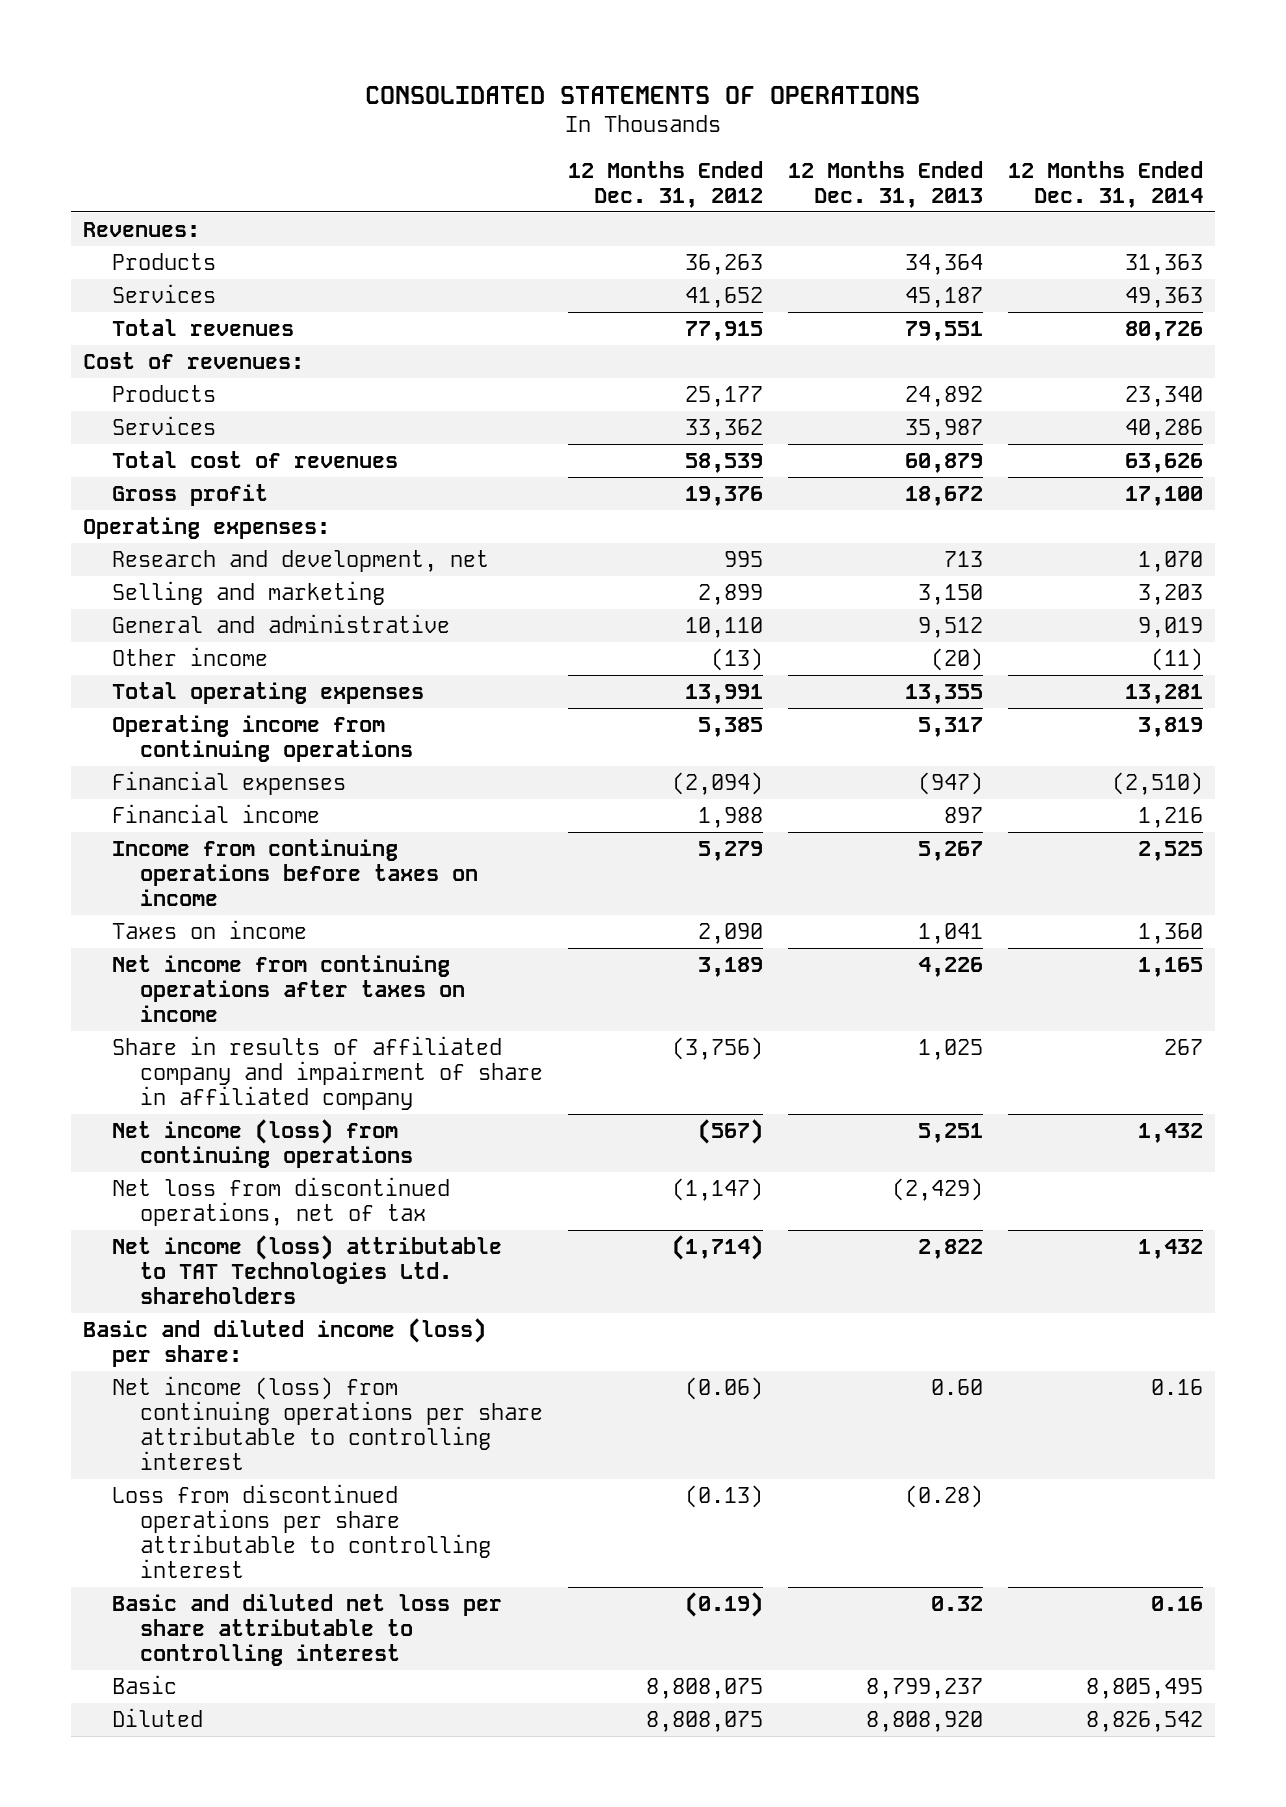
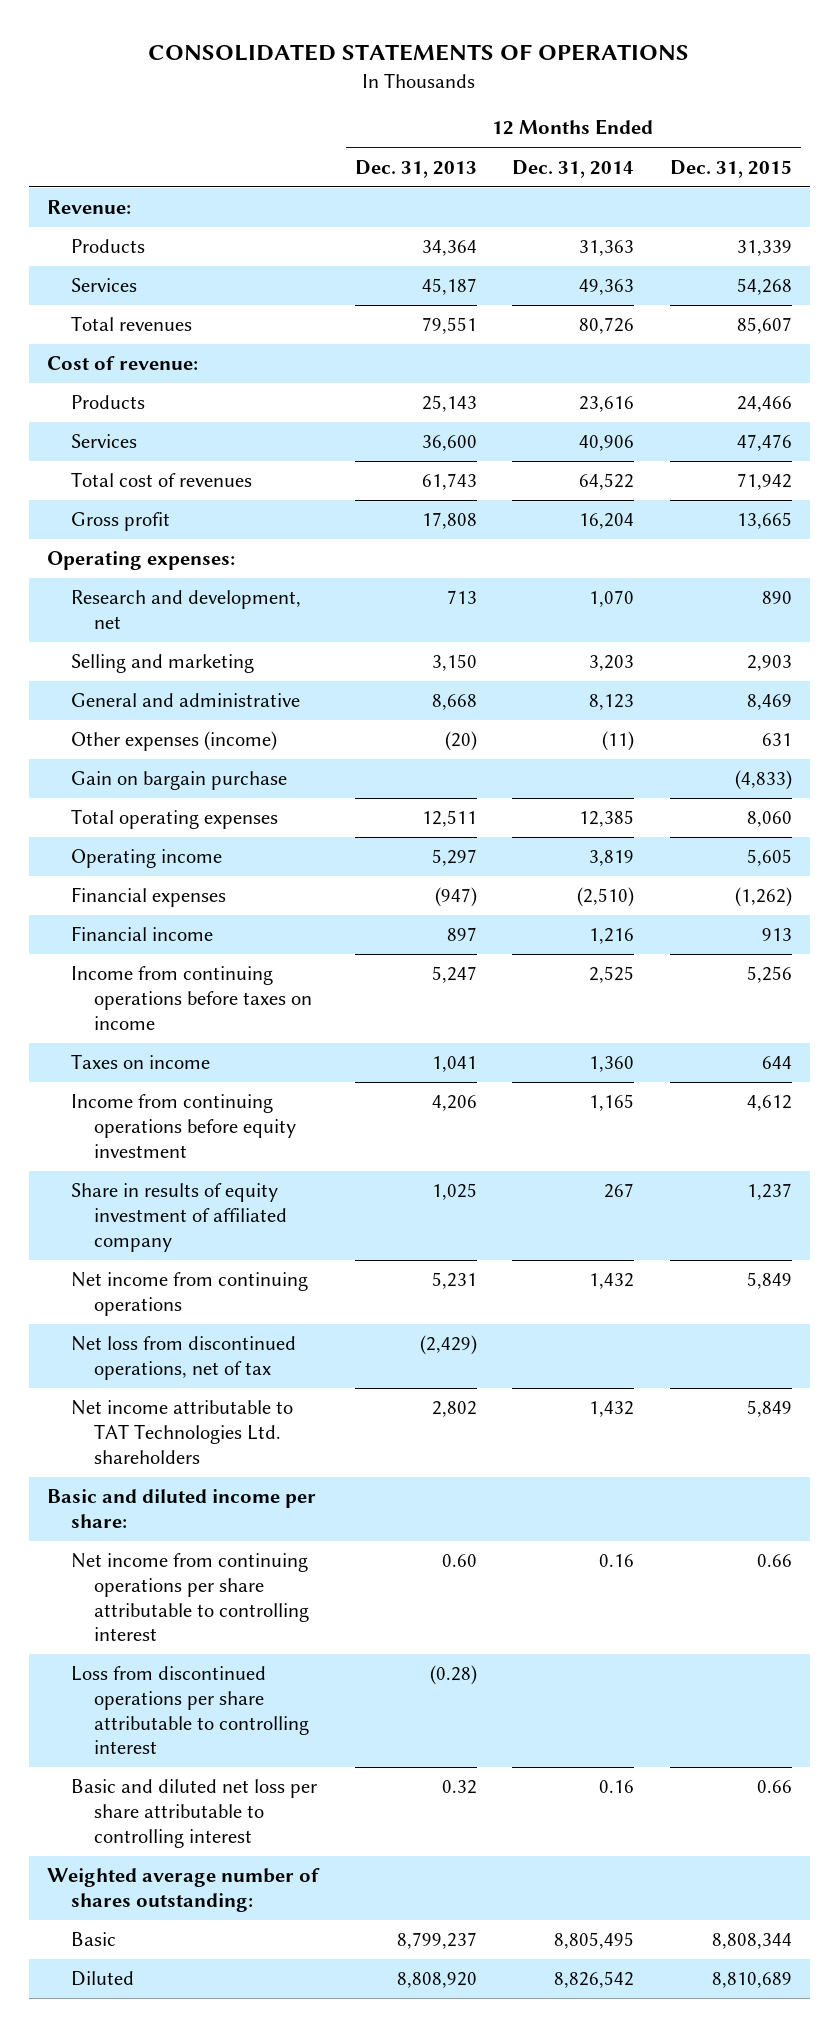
[568,160,764,208] 12 Months Ended Dec. 31, 2012 -> none
none -> [670,159,793,178] Dec. 31, 2015
[83,222,201,238] Revenues: -> [46,200,131,215] Revenue:
[83,352,305,370] Cost of revenues: -> [46,356,198,371] Cost of revenue:
[905,386,984,408] 24,892 -> [421,395,477,413] 25,143
[1125,386,1204,408] 23,340 -> [579,396,635,413] 23,616
[905,419,984,441] 35,987 -> [421,435,477,452] 36,600
[1125,419,1204,441] 40,286 -> [579,435,635,452] 40,906
[905,453,984,474] 60,879 -> [421,473,477,491] 61,743
[1125,453,1204,474] 63,626 -> [579,473,635,491] 64,522
[905,486,984,507] 18,672 -> [421,512,477,530] 17,808
[1125,486,1204,507] 17,100 -> [579,513,635,530] 16,204
[918,617,984,639] 9,512 -> [431,694,477,711] 8,668
[1138,617,1204,639] 9,019 -> [589,694,635,711] 8,123
[111,647,268,667] Other income -> [70,731,277,752] Other expenses (income)
none -> [70,771,287,791] Gain on bargain purchase
[905,684,984,705] 13,355 -> [421,810,477,828] 12,511
[1125,684,1204,705] 13,281 -> [579,810,635,828] 12,385
[111,715,414,762] Operating income from continuing operations -> [70,849,222,869] Operating income
[918,717,984,738] 5,317 -> [431,849,477,867] 5,297
[918,841,984,862] 5,267 -> [431,966,477,984] 5,247
[111,955,466,1022] Net income from continuing operations after taxes on income -> [70,1094,297,1158] Income from continuing operations before equity investment
[918,957,984,978] 4,226 -> [431,1095,477,1112] 4,206
[111,1036,544,1110] Share in results of affiliated company and impairment of share in affiliated company -> [70,1183,288,1252] Share in results of equity investment of affiliated company
[111,1119,414,1168] Net income (loss) from continuing operations -> [70,1272,308,1316] Net income from continuing operations
[918,1123,984,1144] 5,251 -> [431,1272,477,1290] 5,231
[111,1235,502,1304] Net income (loss) attributable to TAT Technologies Ltd. shareholders -> [70,1400,293,1464] Net income attributable to TAT Technologies Ltd. shareholders
[918,1239,984,1260] 2,822 -> [431,1401,477,1418] 2,802
[83,1318,487,1367] Basic and diluted income (loss) per share: -> [46,1489,316,1528] Basic and diluted income per share:
[111,1376,544,1470] Net income (loss) from continuing operations per share attributable to controlling interest -> [70,1553,310,1642] Net income from continuing operations per share attributable to controlling interest
none -> [46,1868,320,1912] Weighted average number of shares outstanding:

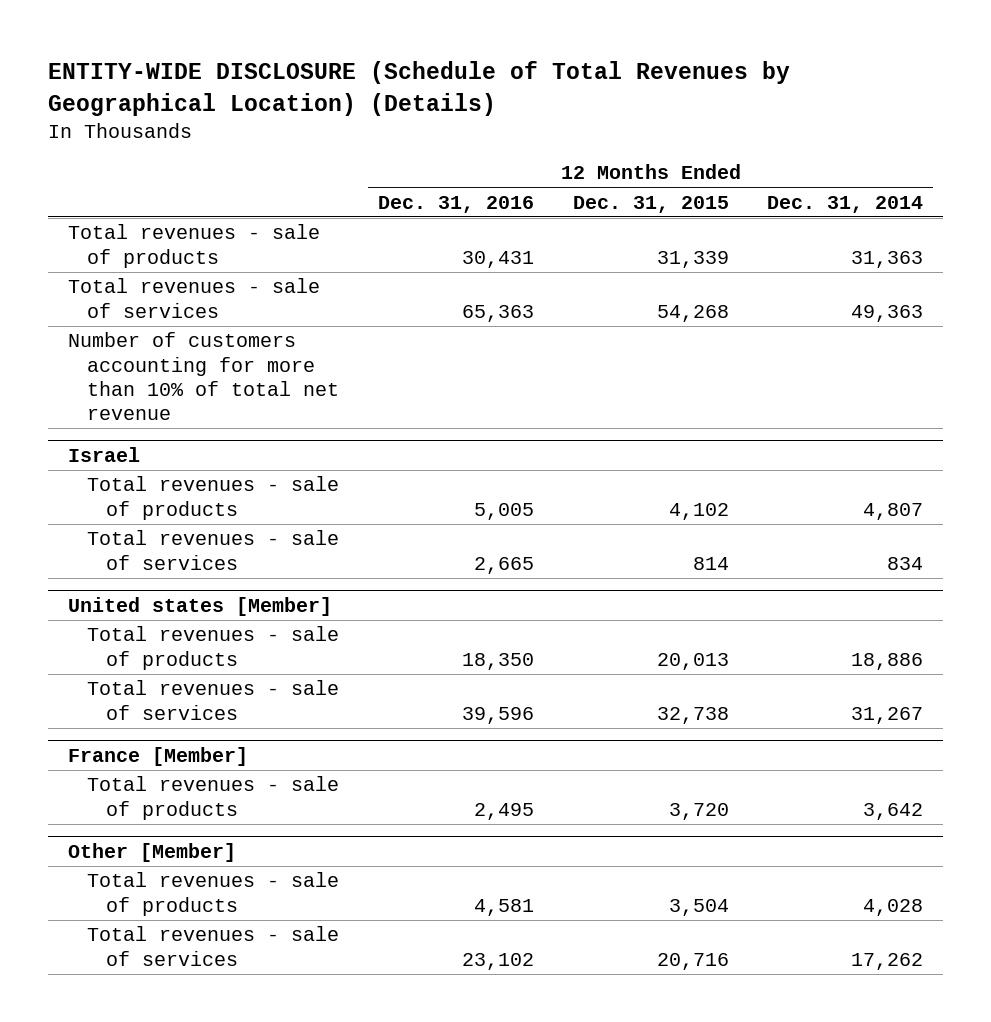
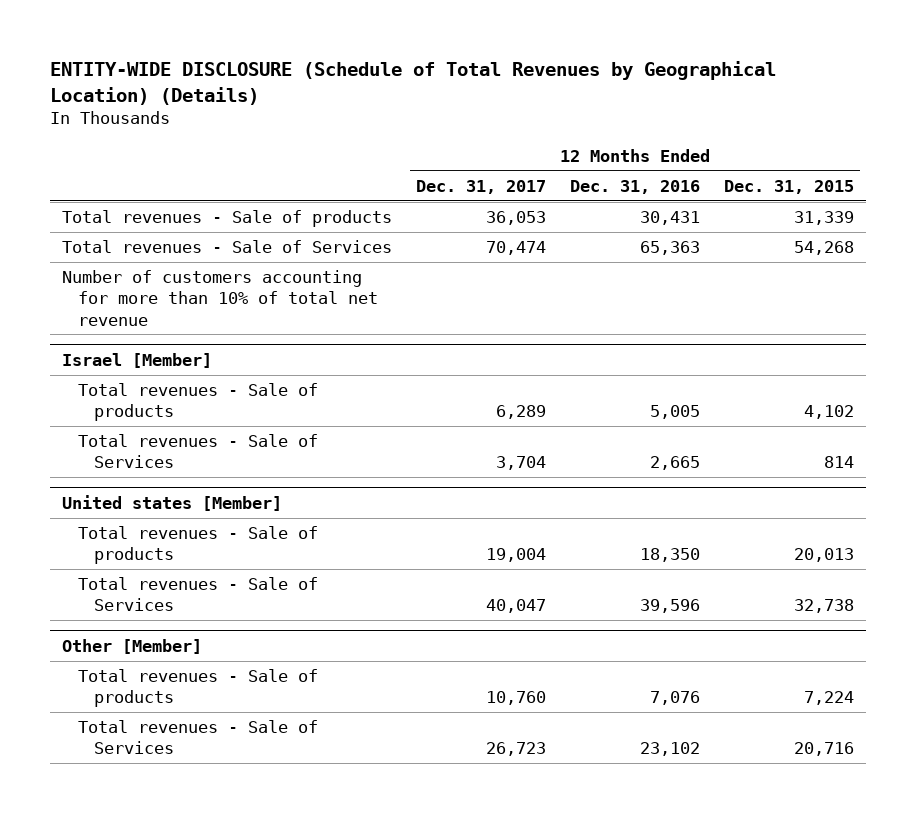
[767,195,924,213] Dec. 31, 2014 -> none
none -> [416,179,547,194] Dec. 31, 2017
[67,224,320,268] Total revenues - sale of products -> [62,210,393,228] Total revenues - Sale of products
[67,278,320,318] Total revenues - sale of services -> [62,240,393,254] Total revenues - Sale of Services
[67,446,140,462] Israel -> [62,352,213,368] Israel [Member]
[86,476,339,520] Total revenues - sale of products -> [78,383,319,422] Total revenues - Sale of products
[86,530,339,570] Total revenues - sale of services -> [78,434,319,469] Total revenues - Sale of Services
[67,746,248,766] France [Member] -> none
[86,776,339,820] Total revenues - sale of products -> none
[86,626,339,670] Total revenues - sale of products -> [78,526,319,565] Total revenues - Sale of products
[86,680,339,720] Total revenues - sale of services -> [78,577,319,612] Total revenues - Sale of Services
[86,872,339,916] Total revenues - sale of products -> [78,669,319,708] Total revenues - Sale of products
[473,898,534,916] 4,581 -> [650,691,701,706] 7,076
[668,898,729,916] 3,504 -> [804,691,855,706] 7,224
[86,926,339,966] Total revenues - sale of services -> [78,720,319,755] Total revenues - Sale of Services

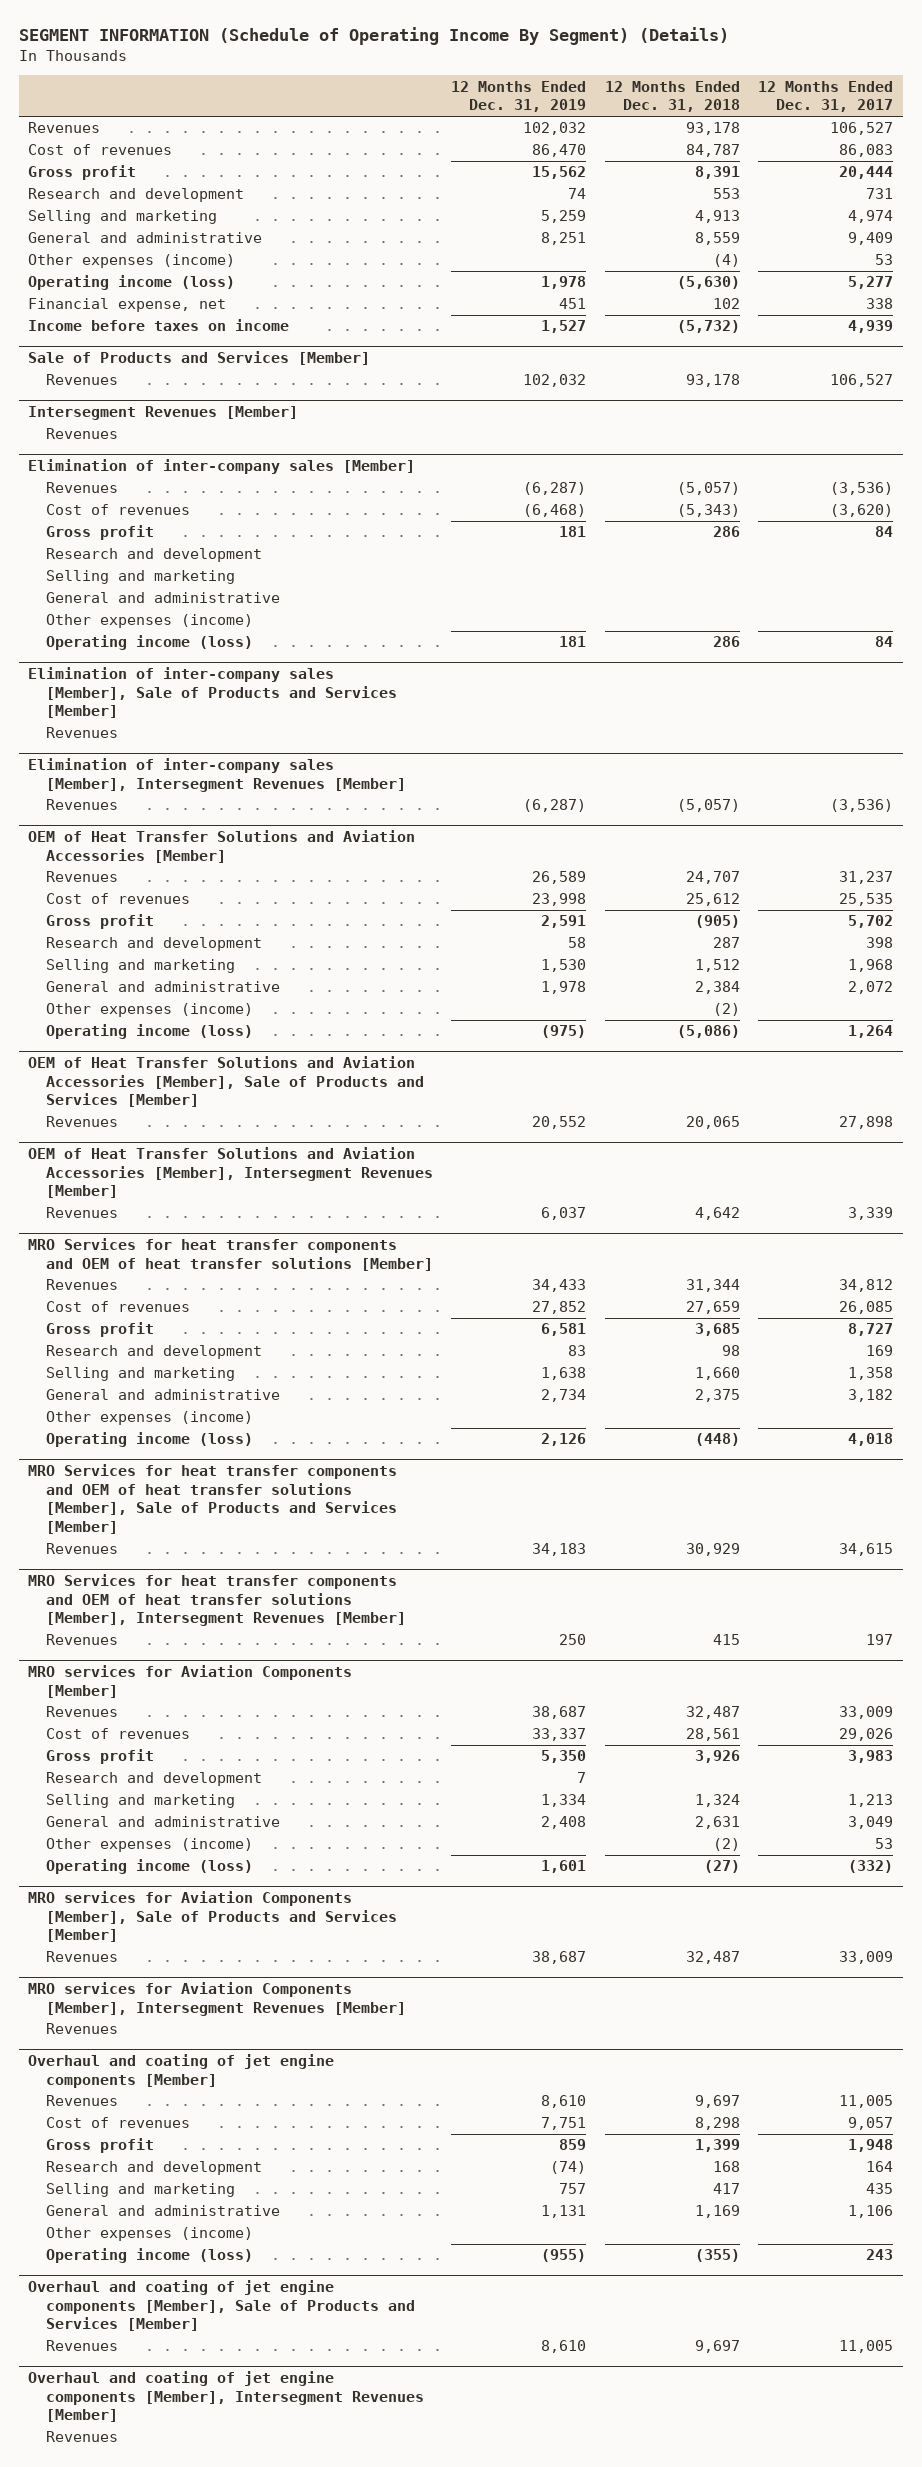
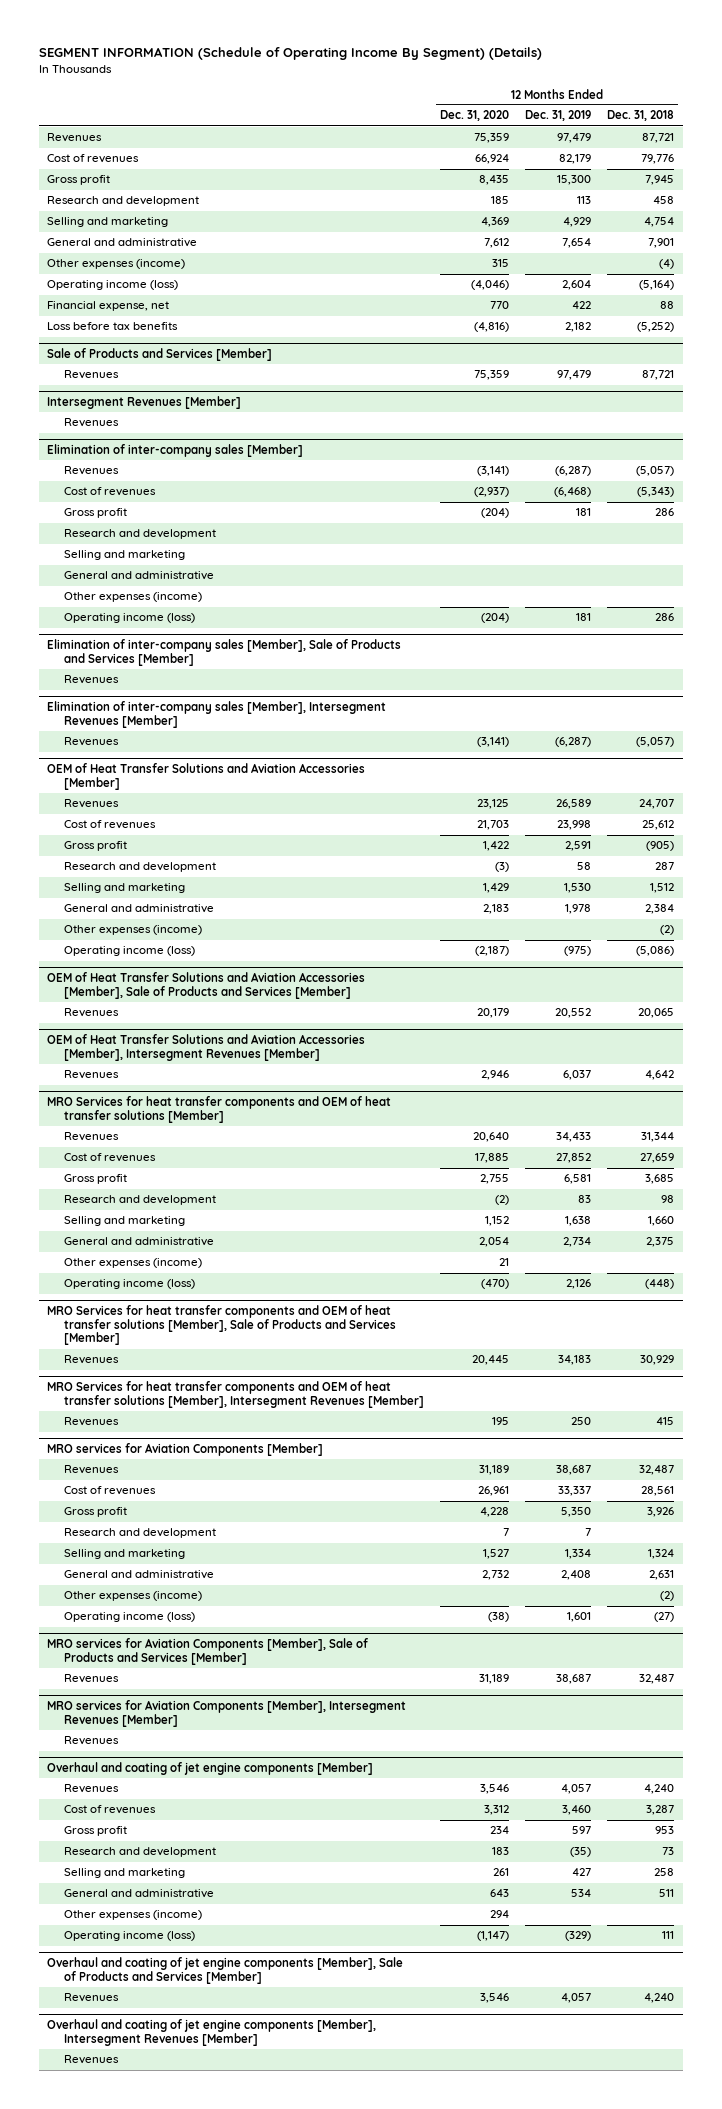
[758,80,894,113] 12 Months Ended Dec. 31, 2017 -> none
none -> [440,110,510,122] Dec. 31, 2020
[523,122,587,136] 102,032 -> [557,133,592,144] 97,479
[685,122,740,136] 93,178 -> [642,133,675,144] 87,721
[532,144,587,158] 86,470 -> [559,154,592,165] 82,179
[685,144,740,158] 84,787 -> [641,154,675,165] 79,776
[532,166,587,180] 15,562 -> [557,175,592,186] 15,300
[694,166,740,180] 8,391 -> [645,175,675,186] 7,945
[568,188,587,200] 74 -> [577,196,592,205] 113
[712,188,740,200] 553 -> [653,196,675,205] 458
[541,210,587,224] 5,259 -> [563,217,592,228] 4,929
[694,210,740,224] 4,913 -> [644,217,675,228] 4,754
[541,232,587,246] 8,251 -> [562,238,592,249] 7,654
[694,232,740,246] 8,559 -> [648,238,675,249] 7,901
[541,276,587,290] 1,978 -> [562,280,592,291] 2,604
[676,276,740,290] (5,630) -> [639,280,675,291] (5,164)
[559,298,587,310] 451 -> [572,301,592,310] 422
[712,298,740,310] 102 -> [660,301,675,310] 88
[28,319,290,332] Income before taxes on income -> [47,322,179,331] Loss before tax benefits
[541,320,587,334] 1,527 -> [565,322,592,333] 2,182
[676,320,740,334] (5,732) -> [637,322,675,333] (5,252)
[523,374,587,388] 102,032 -> [557,370,592,381] 97,479
[685,374,740,388] 93,178 -> [642,370,675,381] 87,721
[541,2095,587,2109] 8,610 -> [561,1784,592,1795] 4,057
[694,2095,740,2109] 9,697 -> [644,1784,675,1795] 4,240
[541,2117,587,2131] 7,751 -> [562,1805,592,1816] 3,460
[694,2117,740,2131] 8,298 -> [646,1805,675,1816] 3,287
[559,2139,587,2151] 859 -> [572,1826,592,1835] 597
[694,2139,740,2153] 1,399 -> [655,1826,675,1835] 953
[550,2161,587,2175] (74) -> [570,1847,592,1858] (35)
[712,2161,740,2173] 168 -> [662,1847,675,1856] 73
[559,2183,587,2195] 757 -> [572,1868,592,1877] 427
[712,2183,740,2195] 417 -> [654,1868,675,1877] 258
[541,2205,587,2219] 1,131 -> [571,1889,592,1898] 534
[694,2205,740,2219] 1,169 -> [659,1889,675,1898] 511
[541,2249,587,2263] (955) -> [565,1931,592,1942] (329)
[694,2249,740,2263] (355) -> [662,1931,675,1940] 111
[541,2340,587,2354] 8,610 -> [561,1993,592,2004] 4,057
[694,2340,740,2354] 9,697 -> [644,1993,675,2004] 4,240

